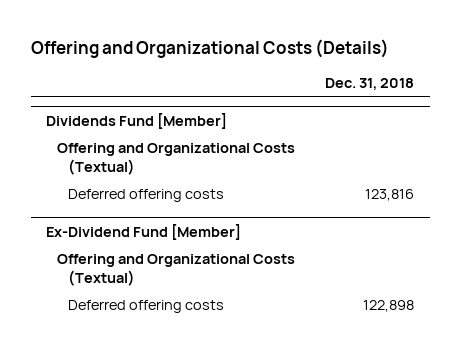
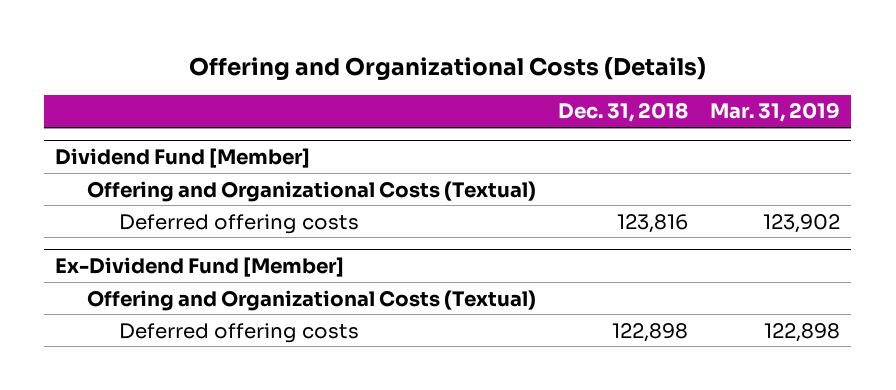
none -> [710,102,841,123] Mar. 31, 2019
[46,112,228,129] Dividends Fund [Member] -> [55,148,311,169] Dividend Fund [Member]

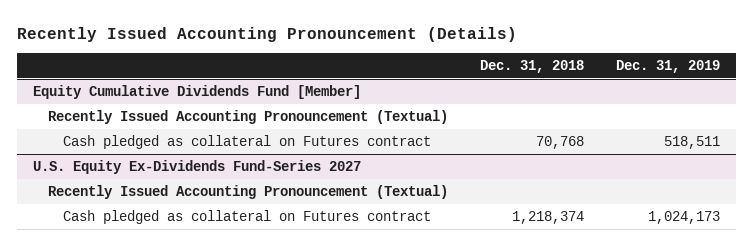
[188,56,706,81] Offering and Organizational Costs (Details) -> [17,26,518,42] Recently Issued Accounting Pronouncement (Details)
[710,102,841,123] Mar. 31, 2019 -> none
none -> [616,59,721,73] Dec. 31, 2019
[86,180,536,202] Offering and Organizational Costs (Textual) -> none
[118,213,359,234] Deferred offering costs -> none
[86,289,536,311] Offering and Organizational Costs (Textual) -> none
[118,322,359,343] Deferred offering costs -> none
[55,148,311,169] Dividend Fund [Member] -> [33,85,362,100] Equity Cumulative Dividends Fund [Member]
none -> [48,110,449,125] Recently Issued Accounting Pronouncement (Textual)
none -> [63,135,432,150] Cash pledged as collateral on Futures contract
[55,257,345,278] Ex-Dividend Fund [Member] -> [33,160,362,175] U.S. Equity Ex-Dividends Fund-Series 2027
none -> [48,185,449,200] Recently Issued Accounting Pronouncement (Textual)
none -> [63,210,432,225] Cash pledged as collateral on Futures contract

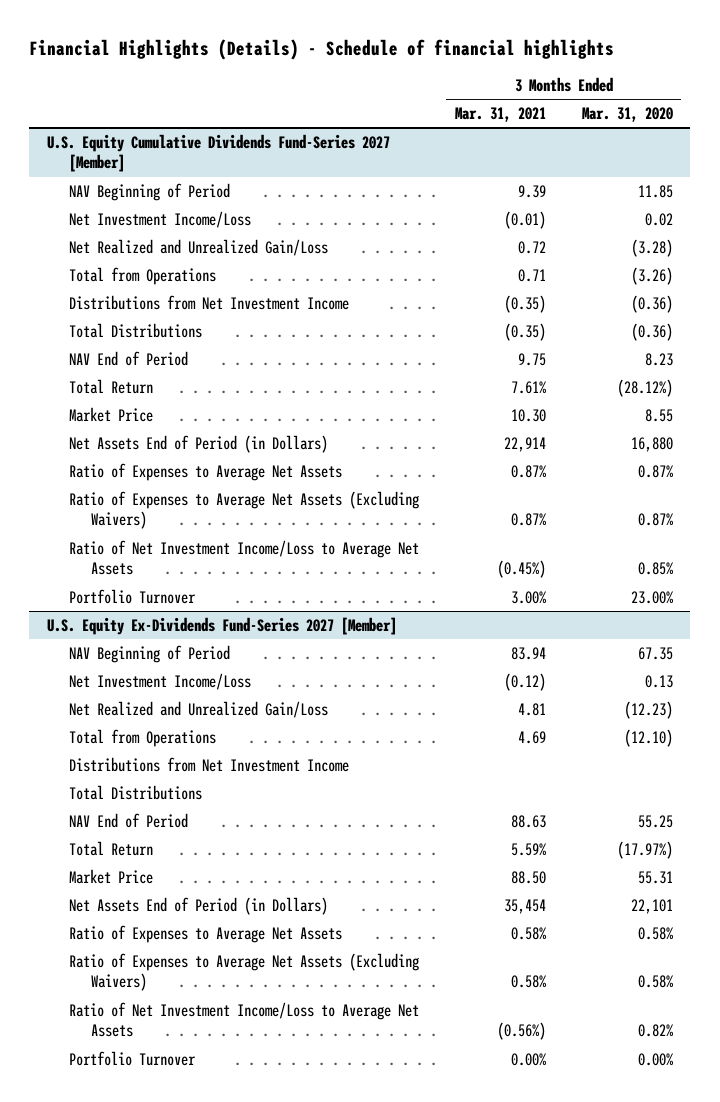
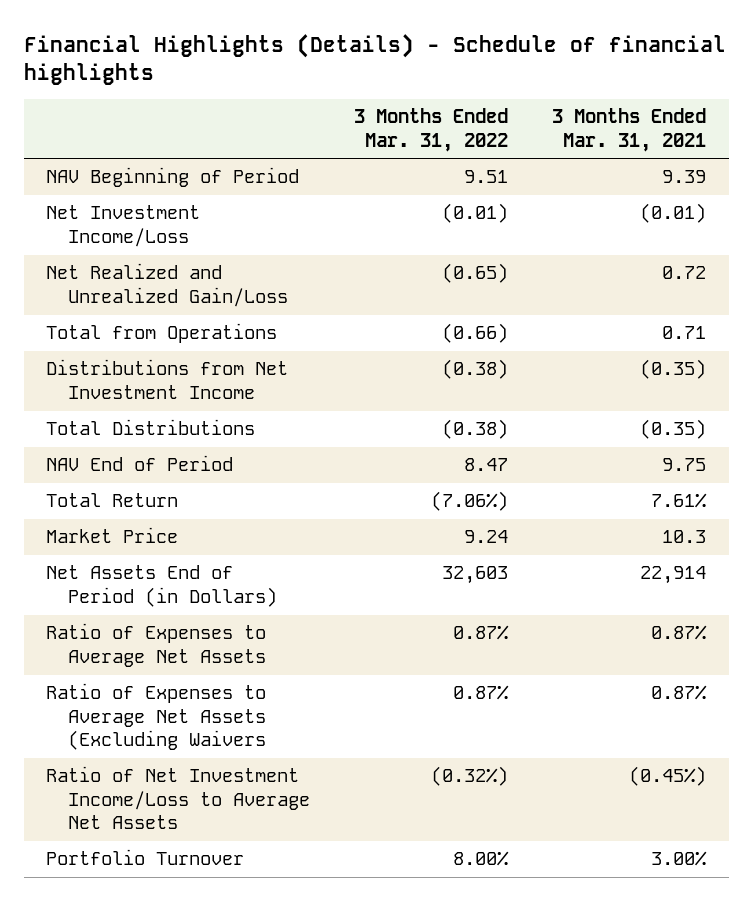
[581,107,673,123] Mar. 31, 2020 -> none
none -> [354,108,509,152] 3 Months Ended Mar. 31, 2022
[47,133,391,173] U.S. Equity Cumulative Dividends Fund-Series 2027 [Member] -> none
[510,408,546,422] 10.30 -> [662,530,707,544] 10.3
[69,490,420,530] Ratio of Expenses to Average Net Assets (Excluding Waivers) -> [45,683,266,751] Ratio of Expenses to Average Net Assets (Excluding Waivers
[47,616,398,635] U.S. Equity Ex-Dividends Fund-Series 2027 [Member] -> none
[69,644,231,663] NAV Beginning of Period -> none
[69,672,252,690] Net Investment Income/Loss -> none
[69,700,329,718] Net Realized and Unrealized Gain/Loss -> none
[69,728,217,747] Total from Operations -> none
[69,756,350,772] Distributions from Net Investment Income -> none
[69,784,203,800] Total Distributions -> none
[69,812,189,828] NAV End of Period -> none
[69,840,154,856] Total Return -> none
[69,868,154,884] Market Price -> none
[69,896,329,915] Net Assets End of Period (in Dollars) -> none
[69,924,343,943] Ratio of Expenses to Average Net Assets -> none
[69,952,420,992] Ratio of Expenses to Average Net Assets (Excluding Waivers) -> none
[69,1001,420,1038] Ratio of Net Investment Income/Loss to Average Net Assets -> none
[69,1050,197,1066] Portfolio Turnover -> none

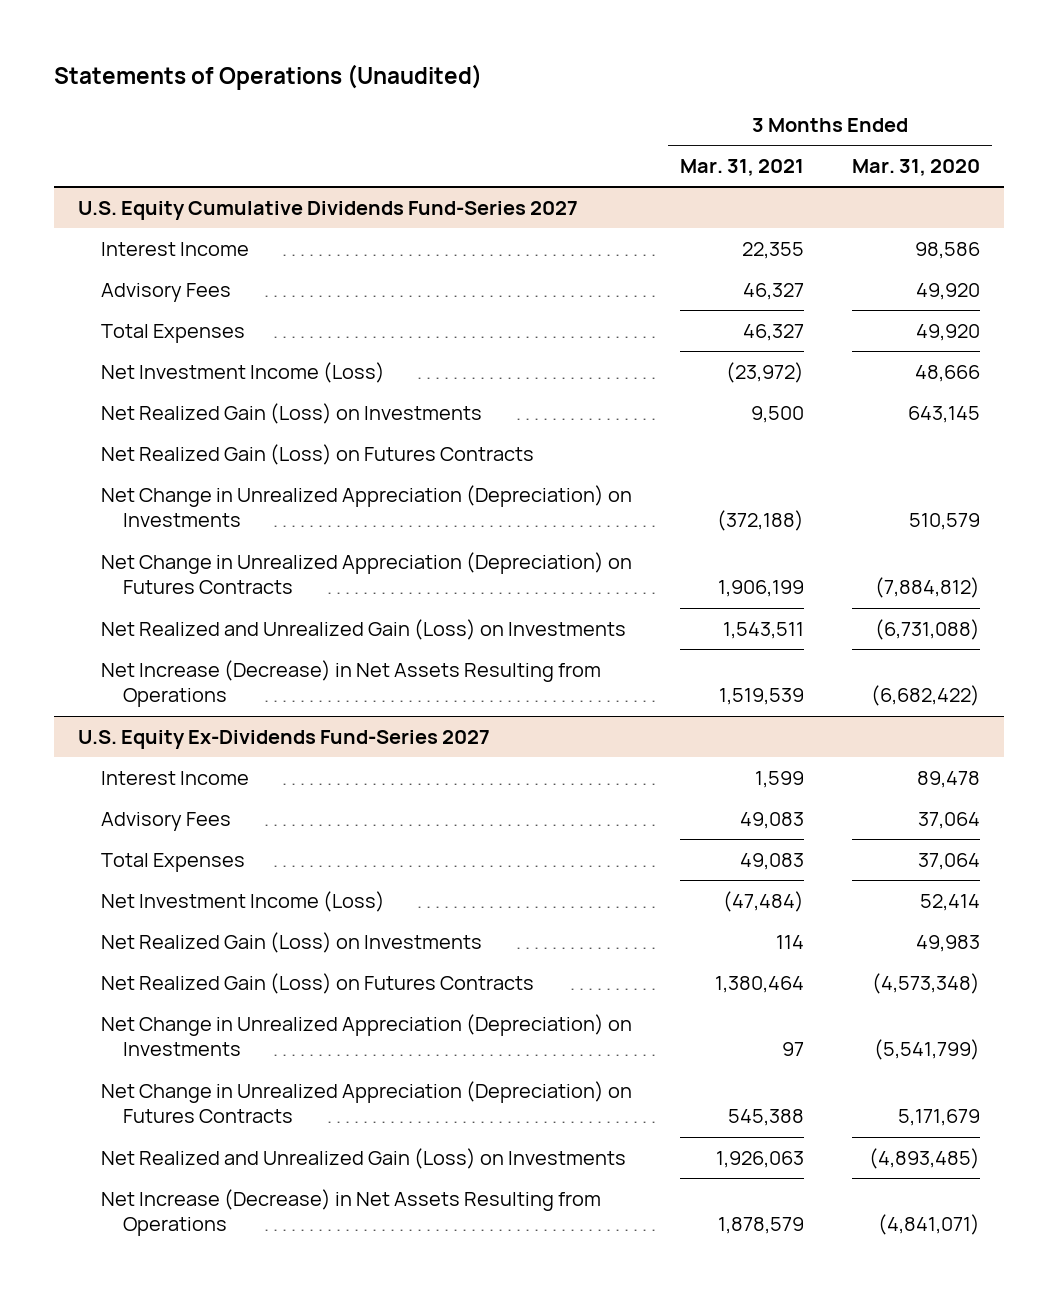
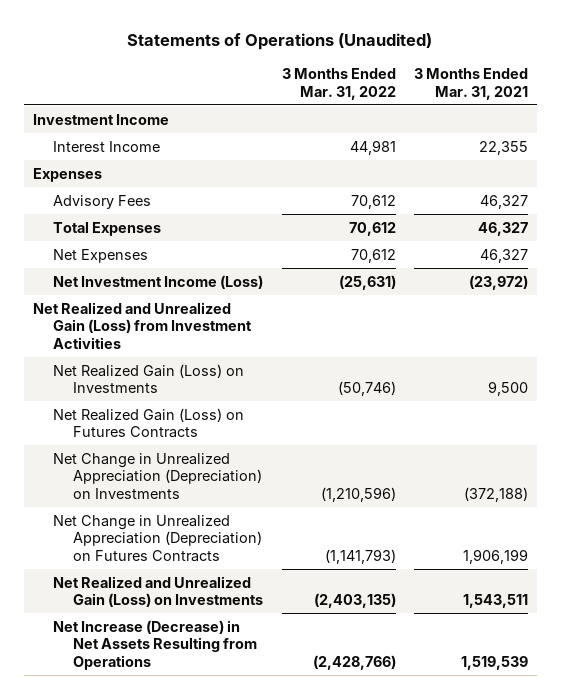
[852,158,981,176] Mar. 31, 2020 -> none
none -> [281,68,396,100] 3 Months Ended Mar. 31, 2022
[77,200,578,220] U.S. Equity Cumulative Dividends Fund-Series 2027 -> none
none -> [32,113,169,125] Investment Income
none -> [32,167,102,182] Expenses
none -> [53,248,149,263] Net Expenses
none -> [32,301,253,349] Net Realized and Unrealized Gain (Loss) from Investment Activities
[77,729,490,749] U.S. Equity Ex-Dividends Fund-Series 2027 -> none
[100,770,249,785] Interest Income -> none
[100,811,231,831] Advisory Fees -> none
[100,852,245,872] Total Expenses -> none
[100,890,385,912] Net Investment Income (Loss) -> none
[100,931,482,953] Net Realized Gain (Loss) on Investments -> none
[100,972,534,994] Net Realized Gain (Loss) on Futures Contracts -> none
[100,1013,632,1057] Net Change in Unrealized Appreciation (Depreciation) on Investments -> none
[100,1080,632,1124] Net Change in Unrealized Appreciation (Depreciation) on Futures Contracts -> none
[100,1147,626,1169] Net Realized and Unrealized Gain (Loss) on Investments -> none
[100,1188,601,1237] Net Increase (Decrease) in Net Assets Resulting from Operations -> none

